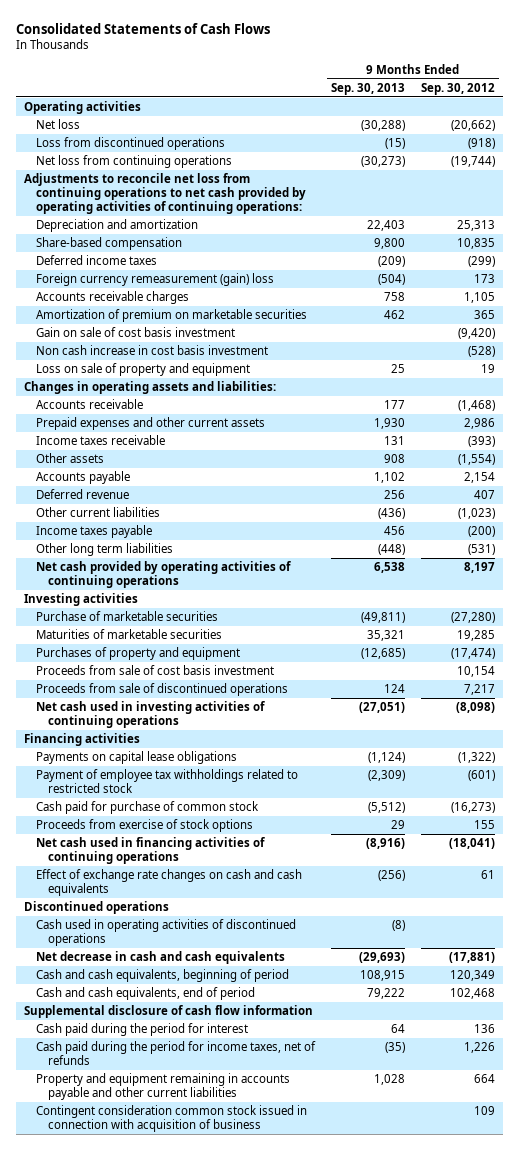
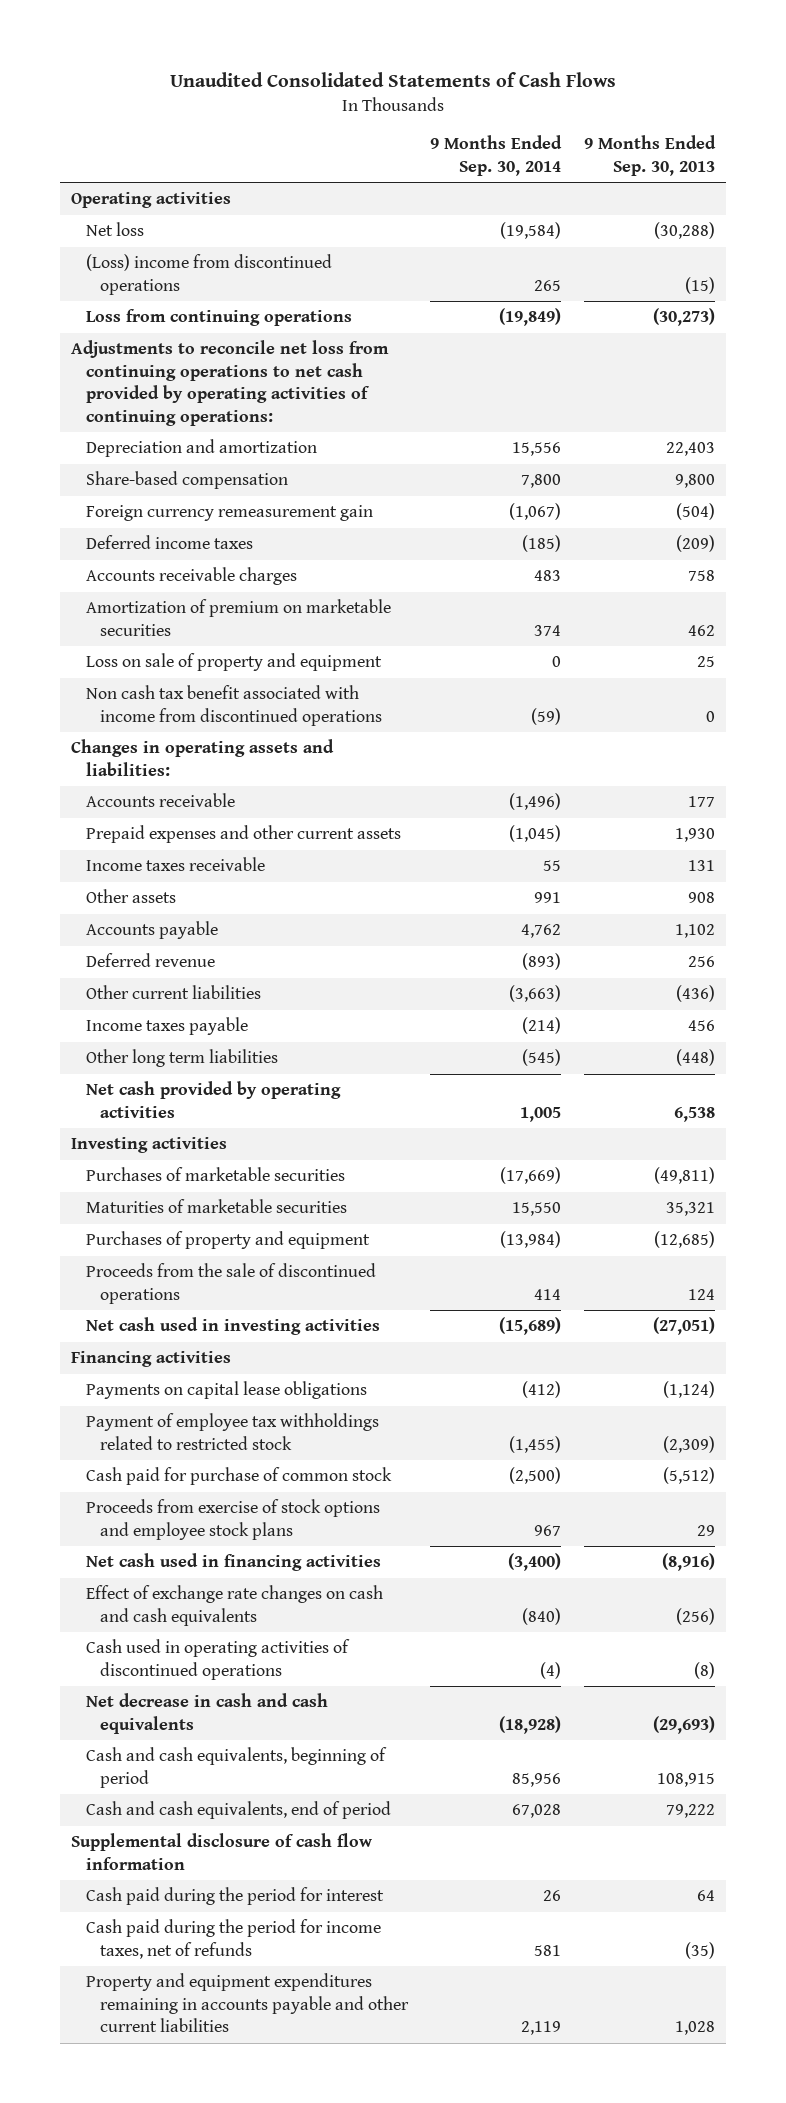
[16,22,271,34] Consolidated Statements of Cash Flows -> [170,72,617,88] Unaudited Consolidated Statements of Cash Flows
[421,82,496,95] Sep. 30, 2012 -> none
none -> [430,135,563,176] 9 Months Ended Sep. 30, 2014
[36,137,226,151] Loss from discontinued operations -> [85,254,332,295] (Loss) income from discontinued operations
[36,155,233,169] Net loss from continuing operations -> [85,309,352,327] Loss from continuing operations
none -> [85,505,373,522] Foreign currency remeasurement gain
[36,273,275,287] Foreign currency remeasurement (gain) loss -> none
[36,327,236,338] Gain on sale of cost basis investment -> none
[36,345,269,356] Non cash increase in cost basis investment -> none
none -> [85,685,382,726] Non cash tax benefit associated with income from discontinued operations
[36,561,292,588] Net cash provided by operating activities of continuing operations -> [85,1081,341,1118] Net cash provided by operating activities
[36,611,219,622] Purchase of marketable securities -> [85,1167,345,1182] Purchases of marketable securities
[36,665,275,676] Proceeds from sale of cost basis investment -> none
[36,683,289,697] Proceeds from sale of discontinued operations -> [85,1263,376,1304] Proceeds from the sale of discontinued operations
[36,701,266,728] Net cash used in investing activities of continuing operations -> [85,1317,380,1336] Net cash used in investing activities
[36,819,254,833] Proceeds from exercise of stock options -> [85,1499,380,1540] Proceeds from exercise of stock options and employee stock plans
[36,837,266,864] Net cash used in financing activities of continuing operations -> [85,1553,381,1572] Net cash used in financing activities
[24,901,170,915] Discontinued operations -> none
[36,1105,308,1132] Contingent consideration common stock issued in connection with acquisition of business -> none
[36,1073,291,1100] Property and equipment remaining in accounts payable and other current liabilities -> [85,1973,409,2033] Property and equipment expenditures remaining in accounts payable and other current liabilities

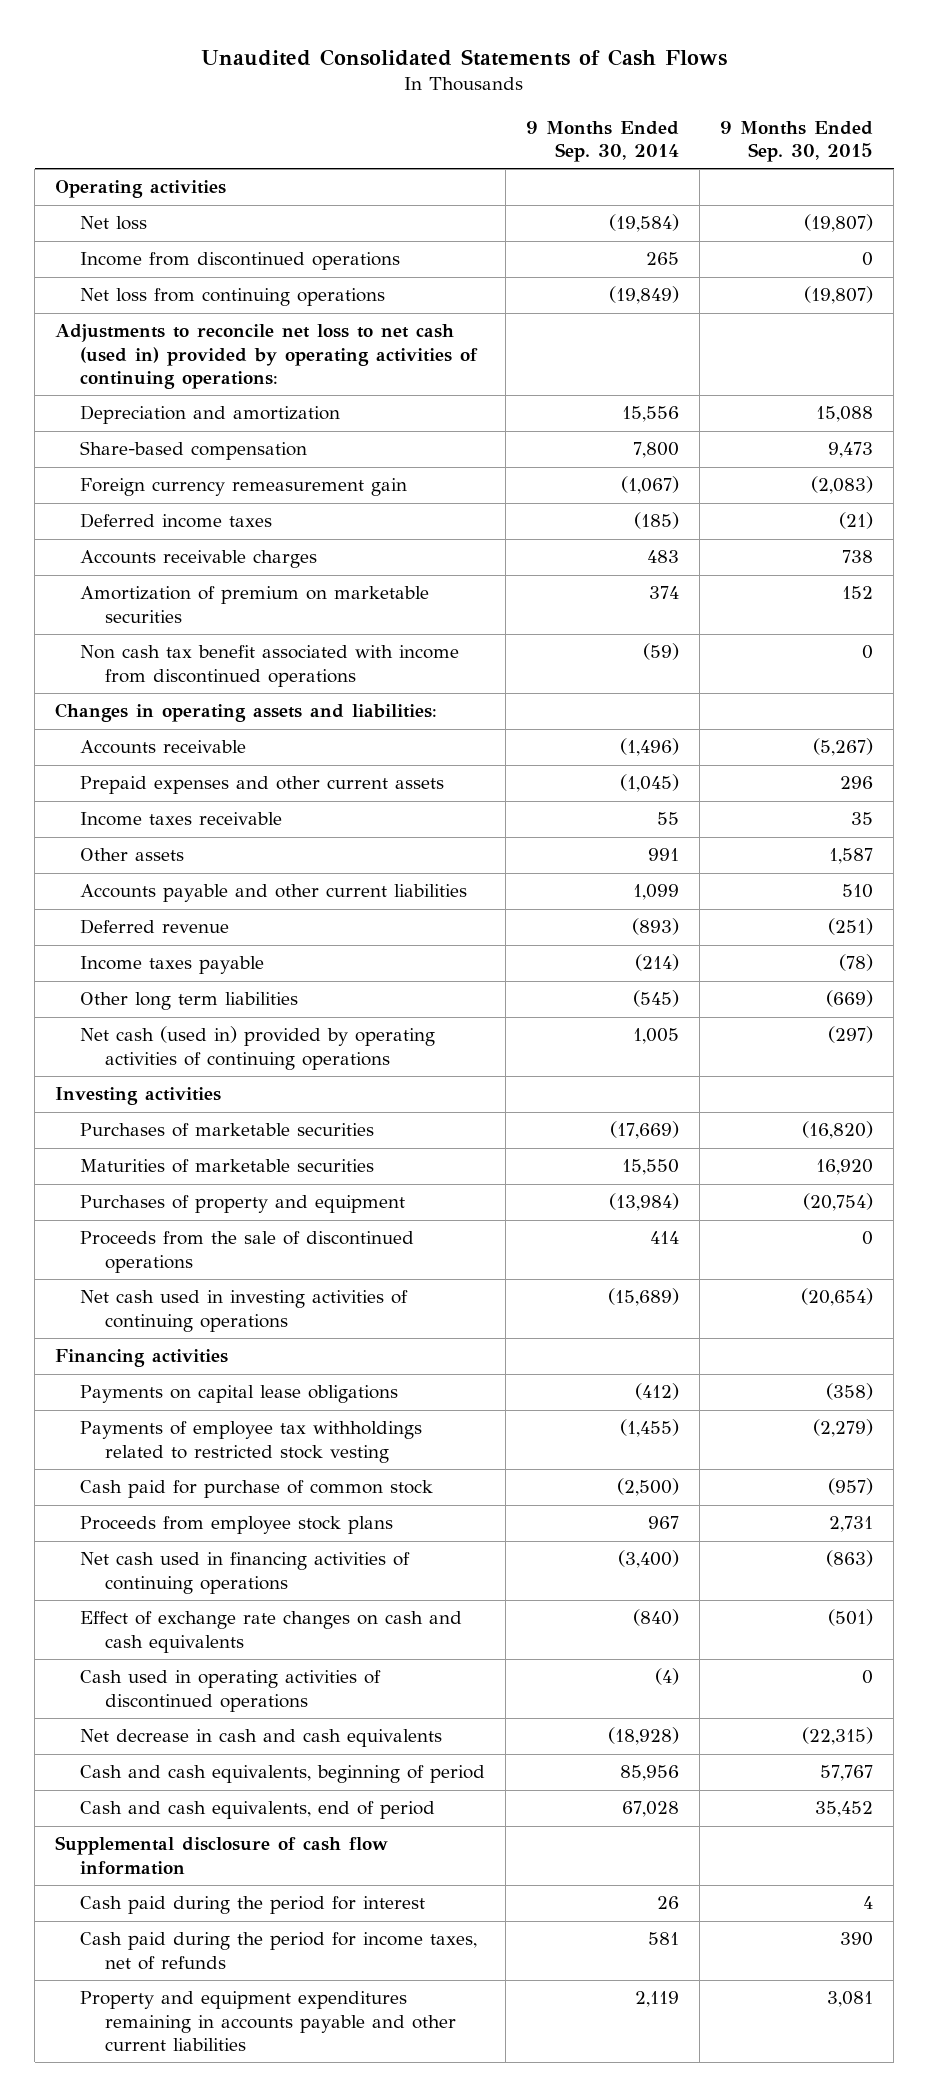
[584,135,717,176] 9 Months Ended Sep. 30, 2013 -> none
none -> [720,120,874,163] 9 Months Ended Sep. 30, 2015
[85,254,332,295] (Loss) income from discontinued operations -> [80,252,401,271] Income from discontinued operations
[85,309,352,327] Loss from continuing operations -> [80,288,386,307] Net loss from continuing operations
[71,340,390,426] Adjustments to reconcile net loss from continuing operations to net cash provided by operating activities of continuing operations: -> [55,324,479,390] Adjustments to reconcile net loss to net cash (used in) provided by operating activities of continuing operations:
[85,653,382,672] Loss on sale of property and equipment -> none
[85,921,218,940] Accounts payable -> [80,884,468,903] Accounts payable and other current liabilities
[521,924,562,939] 4,762 -> [633,884,680,901] 1,099
[85,985,261,1000] Other current liabilities -> none
[85,1081,341,1118] Net cash provided by operating activities -> [80,1026,436,1070] Net cash (used in) provided by operating activities of continuing operations
[85,1317,380,1336] Net cash used in investing activities -> [80,1290,409,1332] Net cash used in investing activities of continuing operations
[85,1413,379,1450] Payment of employee tax withholdings related to restricted stock -> [80,1421,423,1463] Payments of employee tax withholdings related to restricted stock vesting
[85,1499,380,1540] Proceeds from exercise of stock options and employee stock plans -> [80,1516,394,1535] Proceeds from employee stock plans
[85,1553,381,1572] Net cash used in financing activities -> [80,1552,411,1594] Net cash used in financing activities of continuing operations

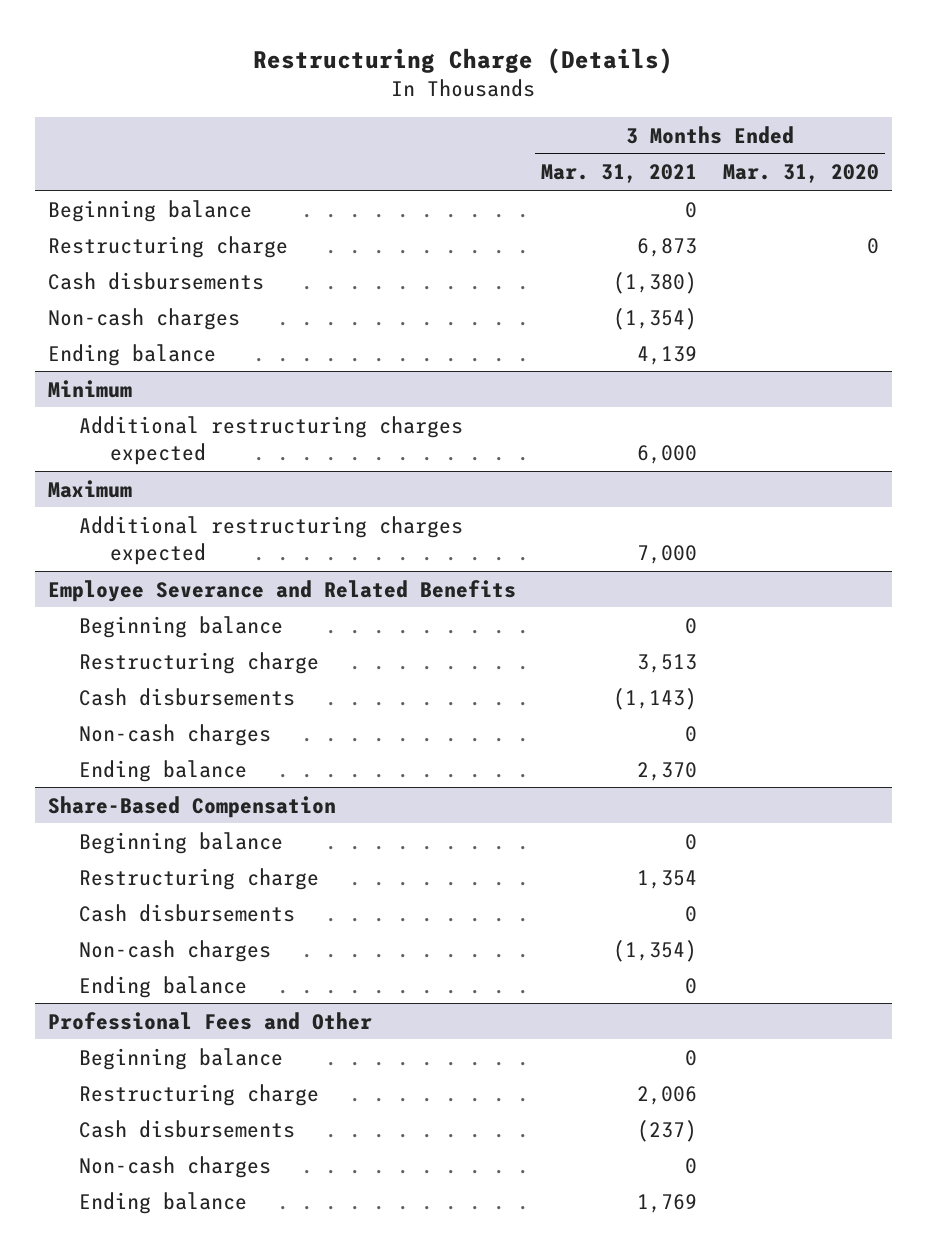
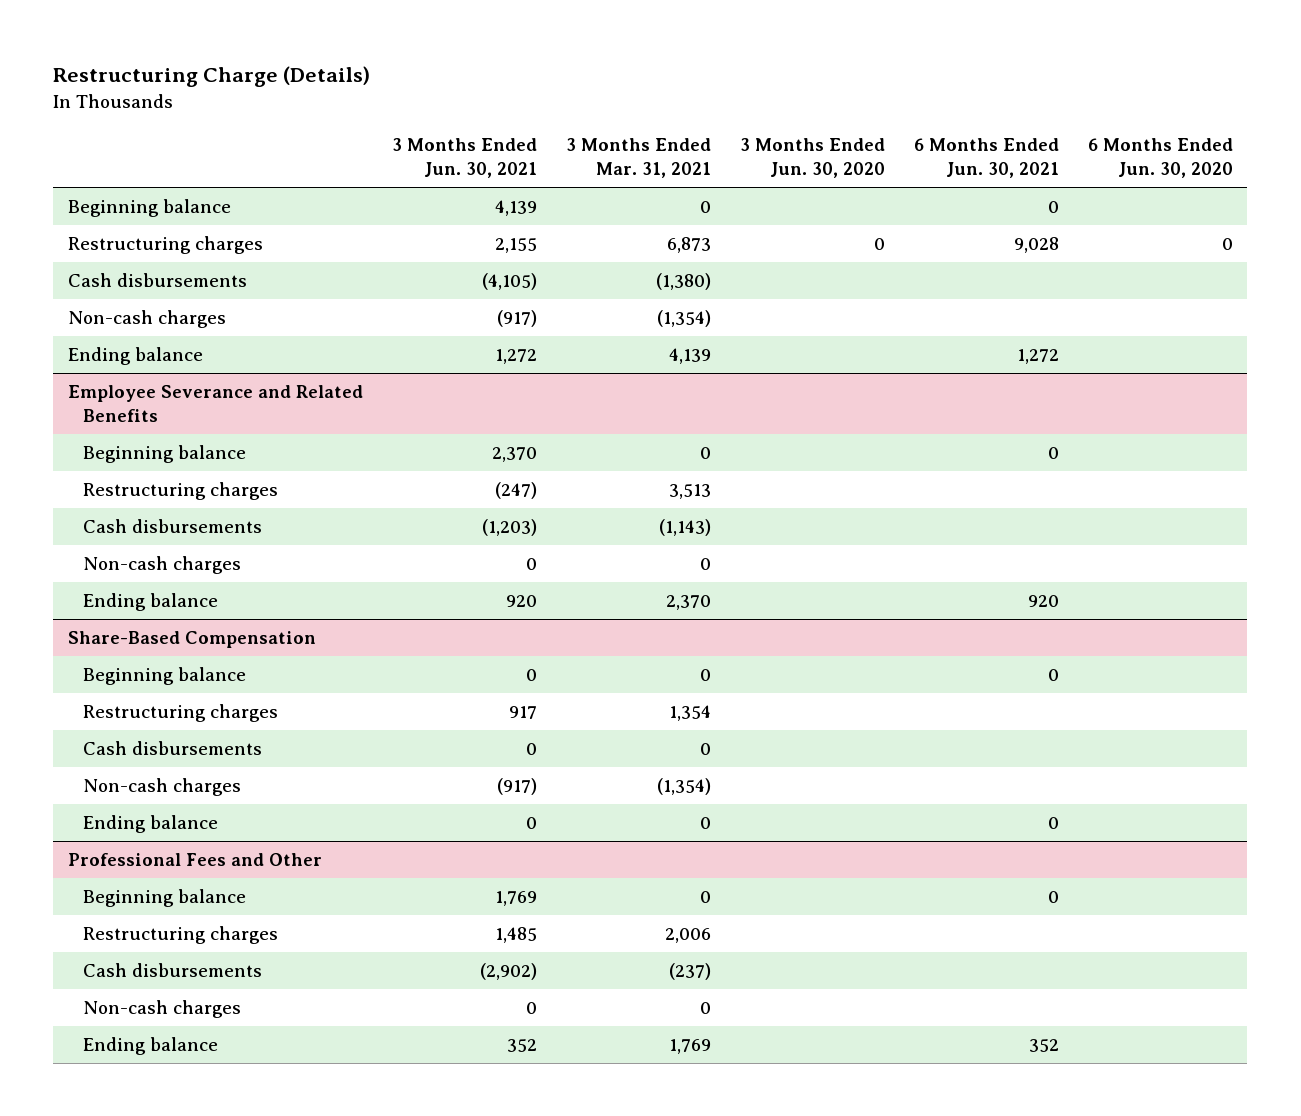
[722,164,879,184] Mar. 31, 2020 -> none
none -> [391,138,537,179] 3 Months Ended Jun. 30, 2021
none -> [739,138,885,179] 3 Months Ended Jun. 30, 2020
none -> [913,138,1059,179] 6 Months Ended Jun. 30, 2021
none -> [1087,138,1233,179] 6 Months Ended Jun. 30, 2020
[47,235,288,258] Restructuring charge -> [67,235,263,254] Restructuring charges
[47,379,132,398] Minimum -> none
[78,415,463,465] Additional restructuring charges expected -> none
[47,479,132,498] Maximum -> none
[78,515,463,565] Additional restructuring charges expected -> none
[78,651,319,674] Restructuring charge -> [83,481,279,500] Restructuring charges
[78,867,319,890] Restructuring charge -> [83,703,279,722] Restructuring charges
[78,1083,319,1106] Restructuring charge -> [83,925,279,944] Restructuring charges

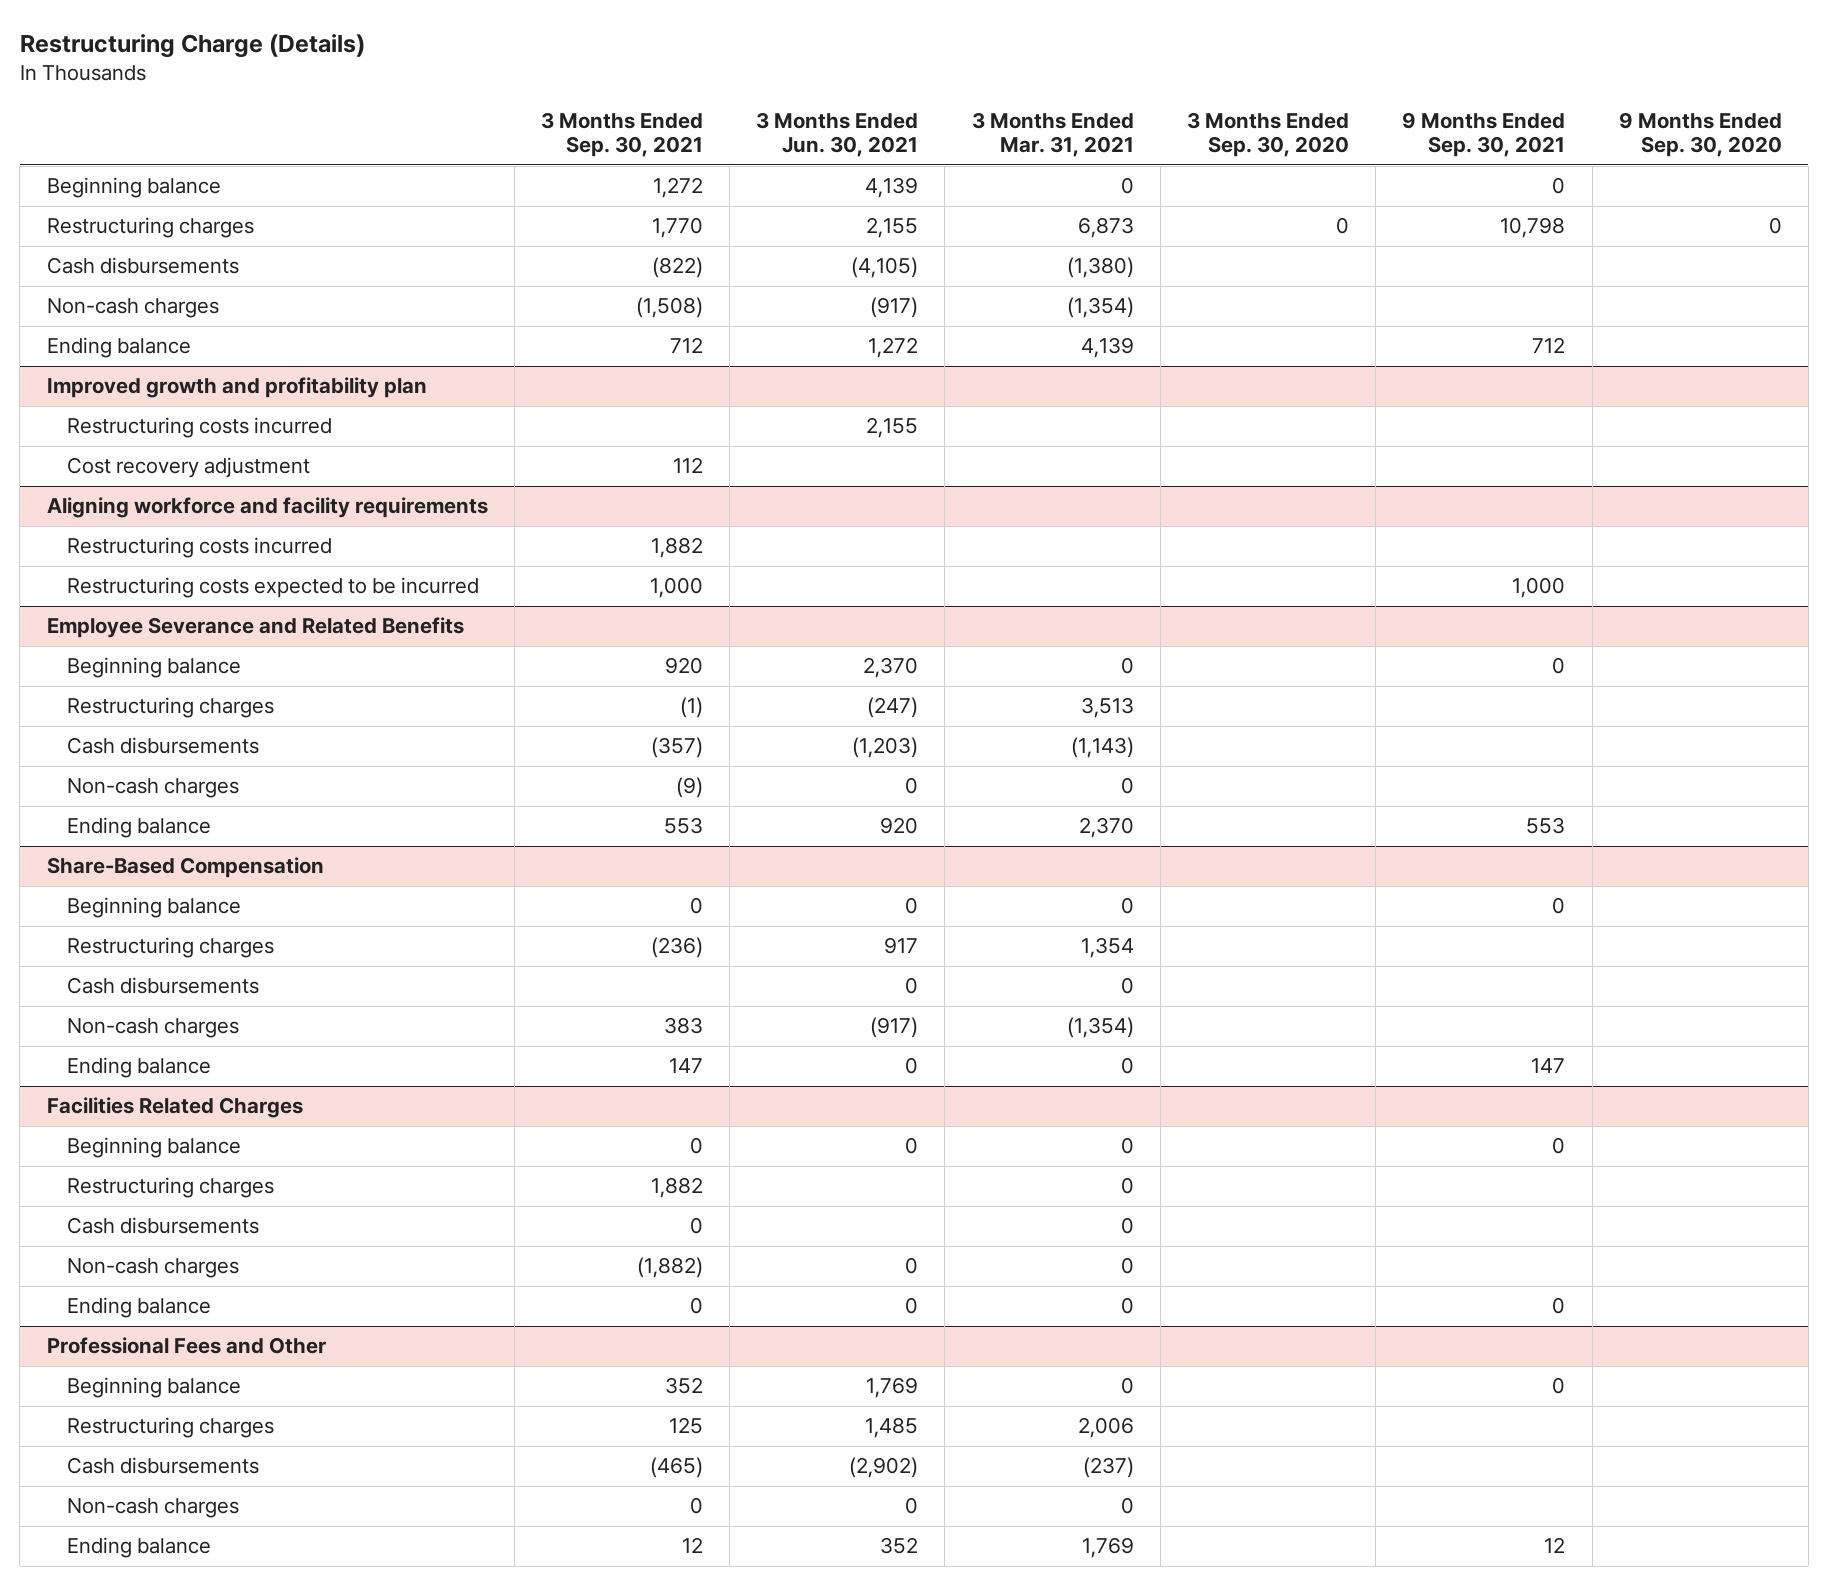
[739,138,885,179] 3 Months Ended Jun. 30, 2020 -> none
[913,138,1059,179] 6 Months Ended Jun. 30, 2021 -> none
[1087,138,1233,179] 6 Months Ended Jun. 30, 2020 -> none
none -> [540,112,703,158] 3 Months Ended Sep. 30, 2021
none -> [1187,112,1350,158] 3 Months Ended Sep. 30, 2020
none -> [1402,112,1566,158] 9 Months Ended Sep. 30, 2021
none -> [1618,112,1782,158] 9 Months Ended Sep. 30, 2020
none -> [46,377,427,399] Improved growth and profitability plan
none -> [67,417,333,439] Restructuring costs incurred
none -> [67,457,311,479] Cost recovery adjustment
none -> [46,497,488,519] Aligning workforce and facility requirements
none -> [67,537,333,559] Restructuring costs incurred
none -> [67,577,480,599] Restructuring costs expected to be incurred
none -> [46,1097,303,1119] Facilities Related Charges
none -> [67,1137,242,1159] Beginning balance
none -> [67,1177,275,1199] Restructuring charges
none -> [67,1217,260,1235] Cash disbursements
none -> [67,1258,240,1279] Non-cash charges
none -> [67,1297,212,1319] Ending balance

